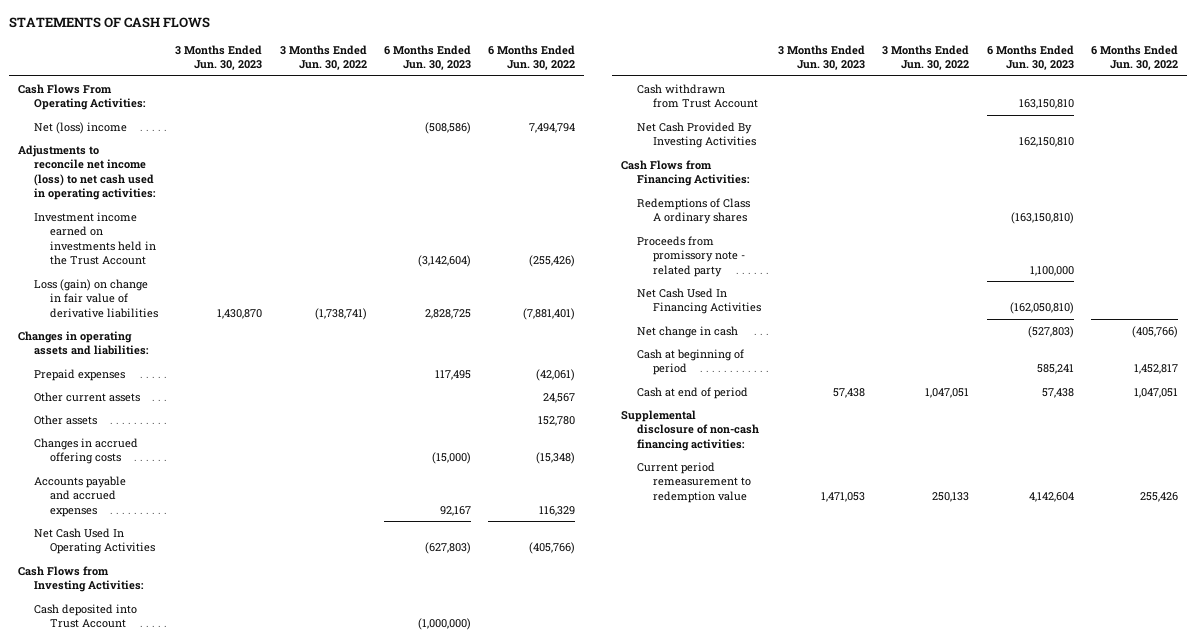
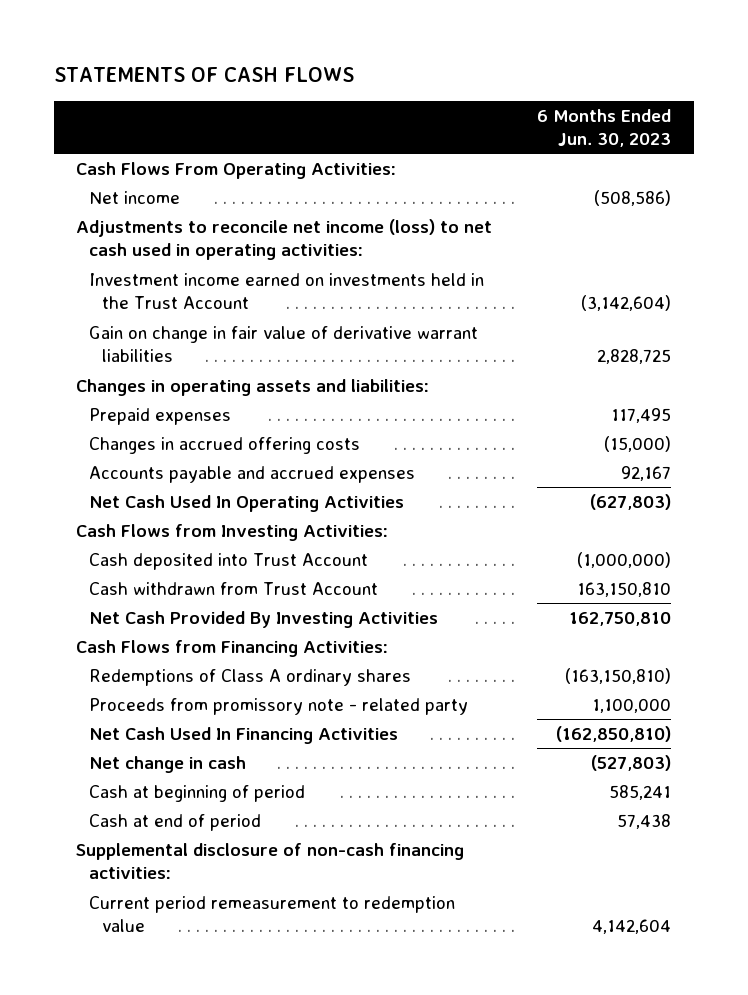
[175,44,263,71] 3 Months Ended Jun. 30, 2023 -> none
[279,44,367,71] 3 Months Ended Jun. 30, 2022 -> none
[488,44,576,71] 6 Months Ended Jun. 30, 2022 -> none
[33,121,127,134] Net (loss) income -> [89,190,181,204] Net income
[33,278,158,318] Loss (gain) on change in fair value of derivative liabilities -> [89,325,479,363] Gain on change in fair value of derivative warrant liabilities
[33,391,140,402] Other current assets -> none
[33,414,97,425] Other assets -> none
[1018,137,1074,148] 162,150,810 -> [569,611,672,626] 162,750,810
[1009,302,1074,315] (162,050,810) -> [556,725,672,742] (162,850,810)

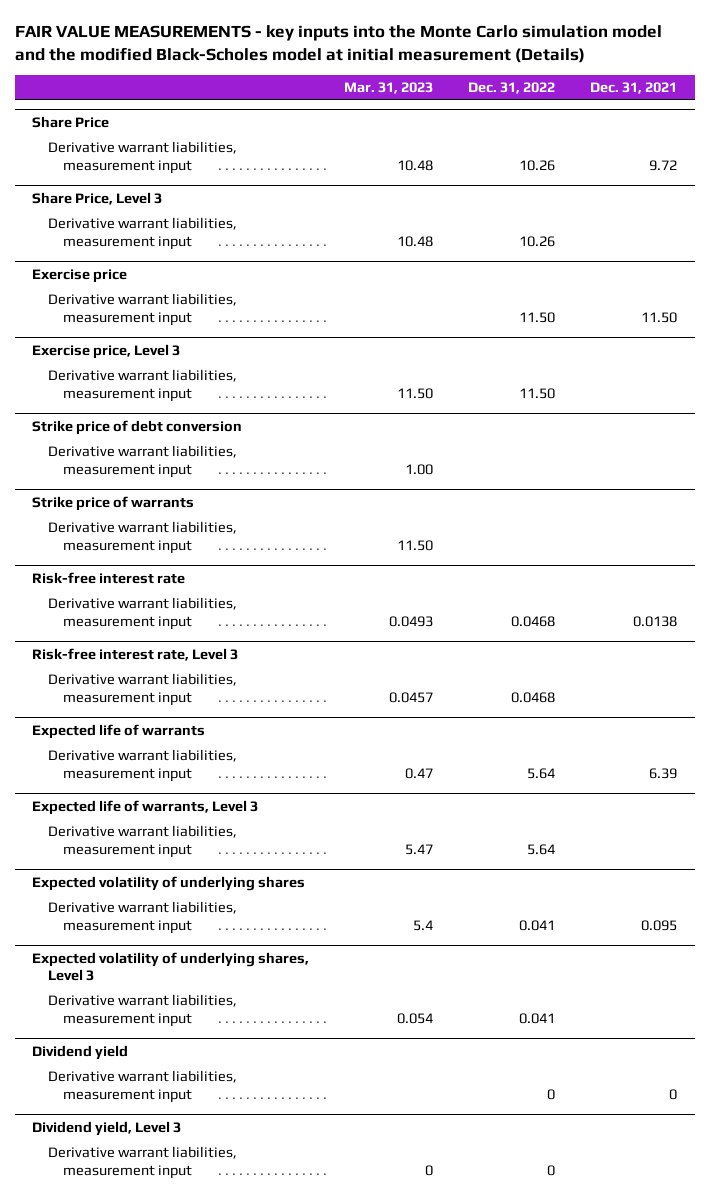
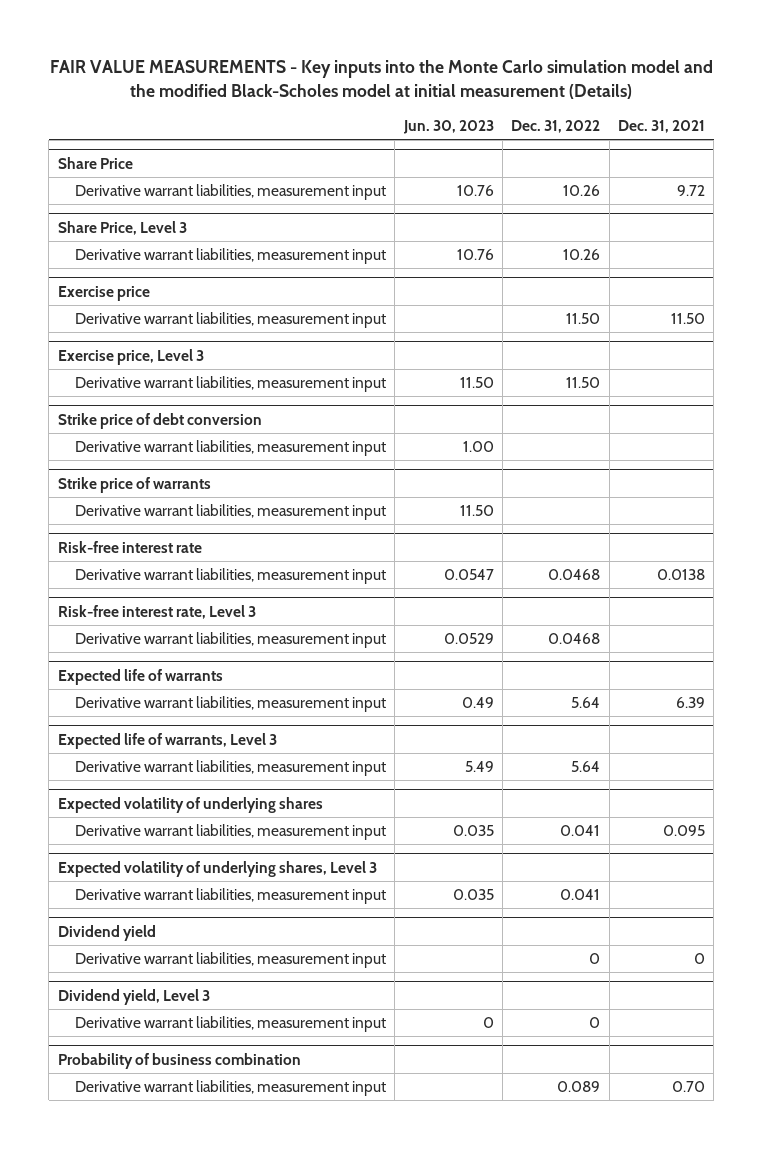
[14,25,662,64] FAIR VALUE MEASUREMENTS - key inputs into the Monte Carlo simulation model and the modified Black-Scholes model at initial measurement (Details) -> [50,59,714,99] FAIR VALUE MEASUREMENTS - Key inputs into the Monte Carlo simulation model and the modified Black-Scholes model at initial measurement (Details)
[344,82,434,95] Mar. 31, 2023 -> none
none -> [402,120,494,135] Jun. 30, 2023
none -> [57,1052,301,1069] Probability of business combination
none -> [74,1079,386,1096] Derivative warrant liabilities, measurement input

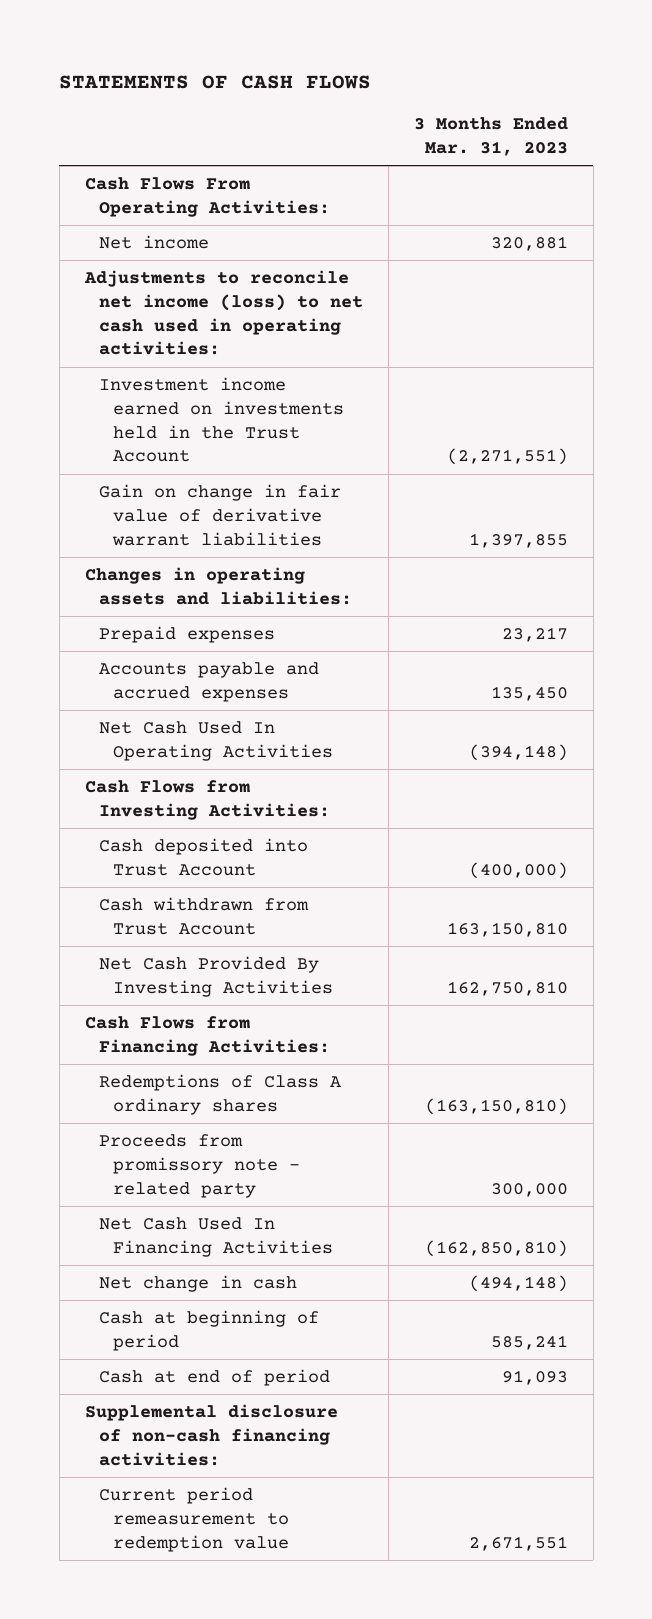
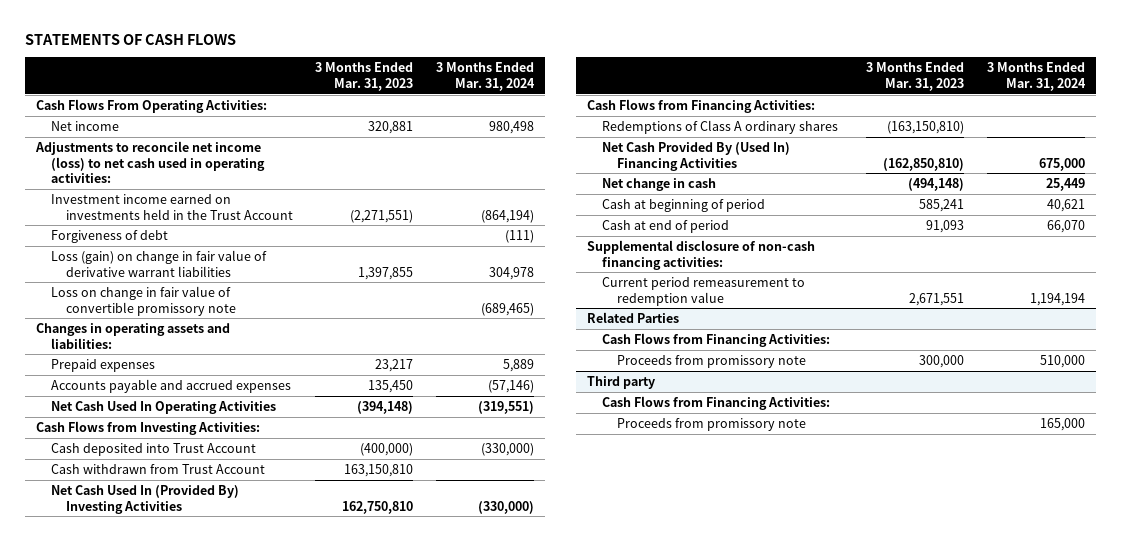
none -> [435,62,535,91] 3 Months Ended Mar. 31, 2024
none -> [50,230,168,244] Forgiveness of debt
[98,483,341,546] Gain on change in fair value of derivative warrant liabilities -> [50,250,267,277] Loss (gain) on change in fair value of derivative warrant liabilities
none -> [50,286,236,316] Loss on change in fair value of convertible promissory note
[98,955,333,997] Net Cash Provided By Investing Activities -> [50,485,239,514] Net Cash Used In (Provided By) Investing Activities
[98,1133,300,1198] Proceeds from promissory note - related party -> none
[98,1216,333,1257] Net Cash Used In Financing Activities -> [602,142,791,171] Net Cash Provided By (Used In) Financing Activities
none -> [587,312,680,324] Related Parties
none -> [602,333,831,348] Cash Flows from Financing Activities:
none -> [616,355,806,369] Proceeds from promissory note
none -> [587,376,656,390] Third party
none -> [602,396,831,411] Cash Flows from Financing Activities:
none -> [616,418,806,432] Proceeds from promissory note

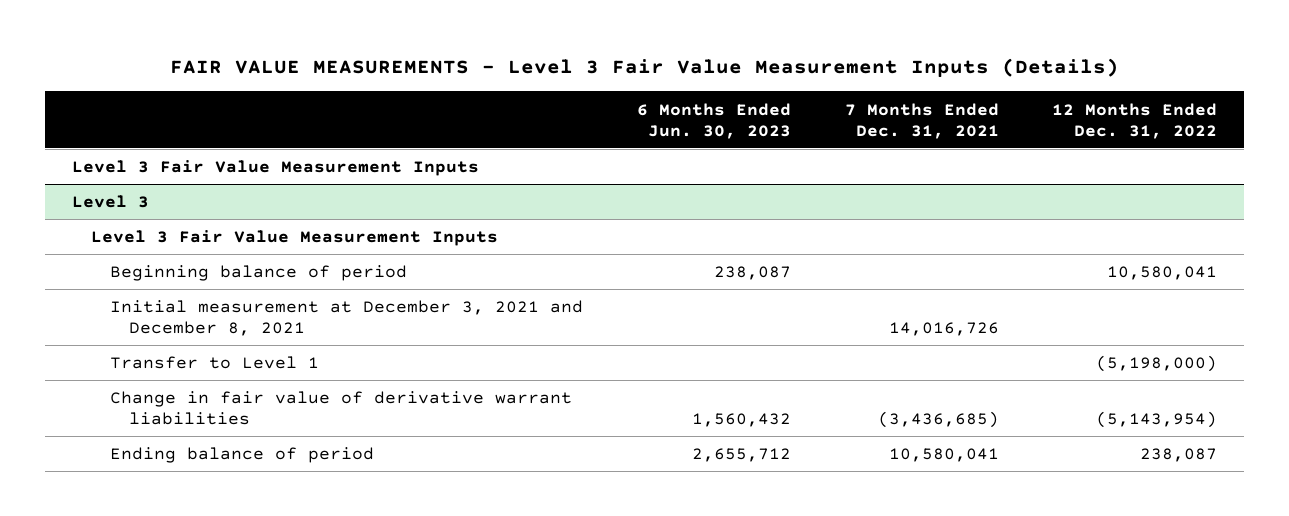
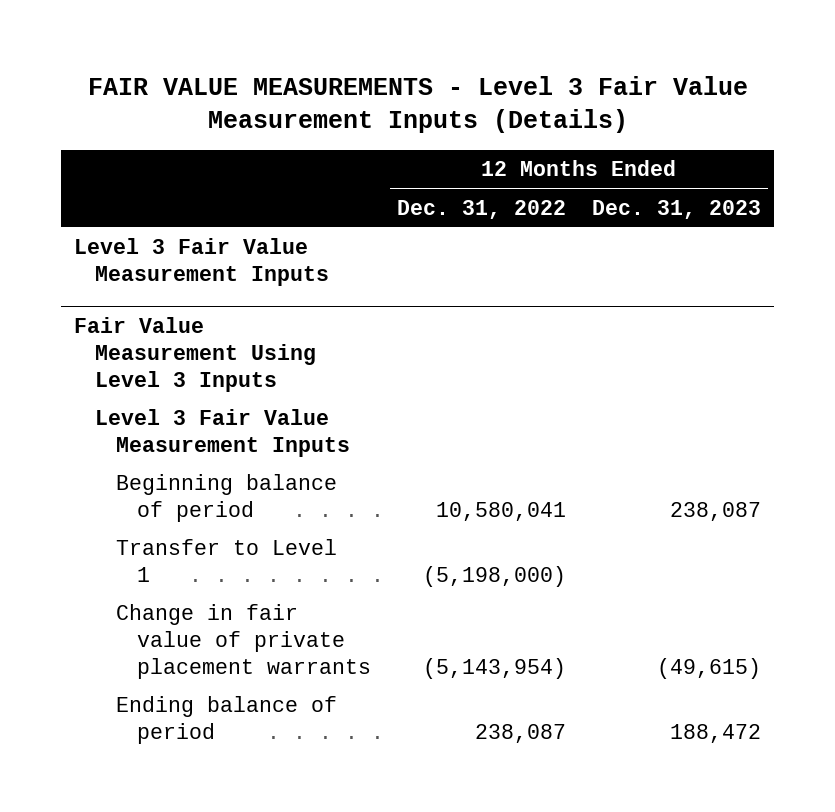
[636,102,791,139] 6 Months Ended Jun. 30, 2023 -> none
[844,102,999,139] 7 Months Ended Dec. 31, 2021 -> none
none -> [592,199,762,219] Dec. 31, 2023
[71,195,149,209] Level 3 -> [74,316,316,392] Fair Value Measurement Using Level 3 Inputs
[109,300,583,337] Initial measurement at December 3, 2021 and December 8, 2021 -> none
[109,391,572,426] Change in fair value of derivative warrant liabilities -> [115,604,371,680] Change in fair value of private placement warrants

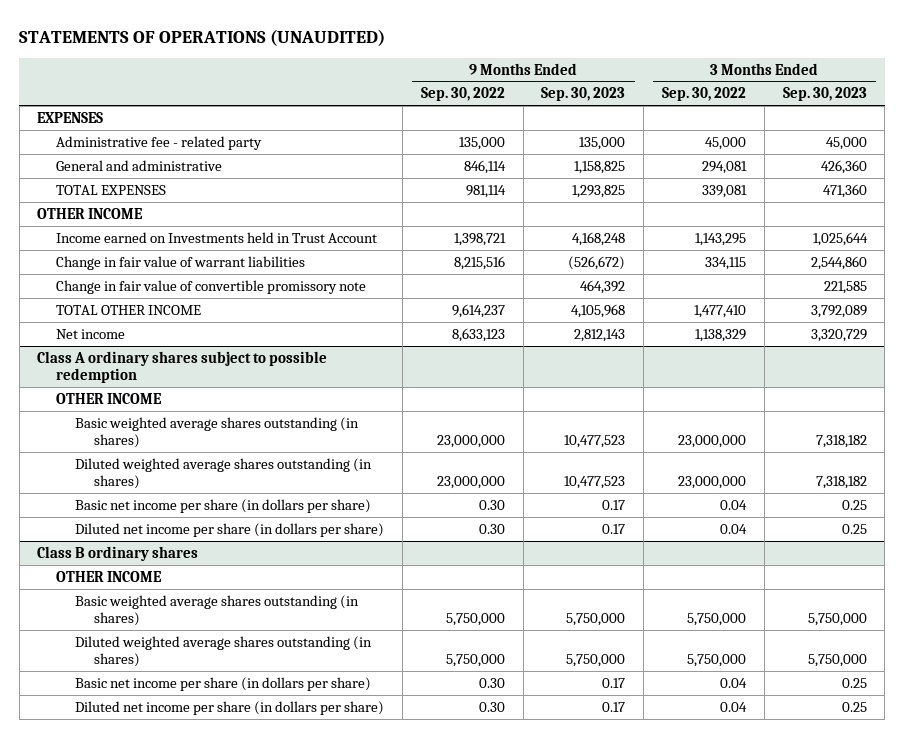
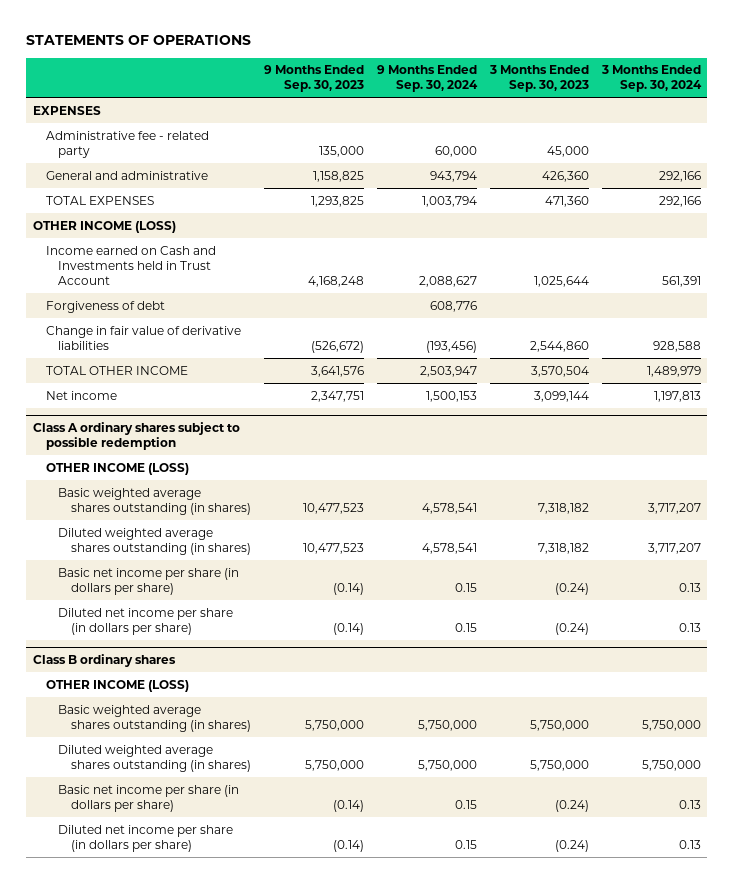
[19,28,386,46] STATEMENTS OF OPERATIONS (UNAUDITED) -> [26,35,252,46] STATEMENTS OF OPERATIONS
[420,87,505,102] Sep. 30, 2022 -> none
[662,87,747,102] Sep. 30, 2022 -> none
none -> [376,65,478,93] 9 Months Ended Sep. 30, 2024
none -> [600,65,702,93] 3 Months Ended Sep. 30, 2024
[56,279,367,294] Change in fair value of convertible promissory note -> none
[37,207,144,219] OTHER INCOME -> [32,220,176,233] OTHER INCOME (LOSS)
[56,231,378,243] Income earned on Investments held in Trust Account -> [45,245,216,285] Income earned on Cash and Investments held in Trust Account
none -> [45,300,165,313] Forgiveness of debt
[56,255,306,270] Change in fair value of warrant liabilities -> [45,325,241,350] Change in fair value of derivative liabilities
[571,303,626,318] 4,105,968 -> [310,365,364,377] 3,641,576
[810,304,867,318] 3,792,089 -> [530,365,589,377] 3,570,504
[574,328,626,342] 2,812,143 -> [310,390,364,402] 2,347,751
[810,328,867,342] 3,320,729 -> [533,390,589,402] 3,099,144
[56,392,163,404] OTHER INCOME -> [45,462,189,475] OTHER INCOME (LOSS)
[602,499,626,510] 0.17 -> [332,582,364,595] (0.14)
[841,499,867,510] 0.25 -> [554,582,589,595] (0.24)
[602,523,626,534] 0.17 -> [332,622,364,635] (0.14)
[841,523,867,534] 0.25 -> [554,622,589,635] (0.24)
[56,570,163,582] OTHER INCOME -> [45,679,189,692] OTHER INCOME (LOSS)
[602,677,626,688] 0.17 -> [332,799,364,812] (0.14)
[841,677,867,688] 0.25 -> [554,799,589,812] (0.24)
[602,701,626,712] 0.17 -> [332,839,364,852] (0.14)
[841,701,867,712] 0.25 -> [554,839,589,852] (0.24)

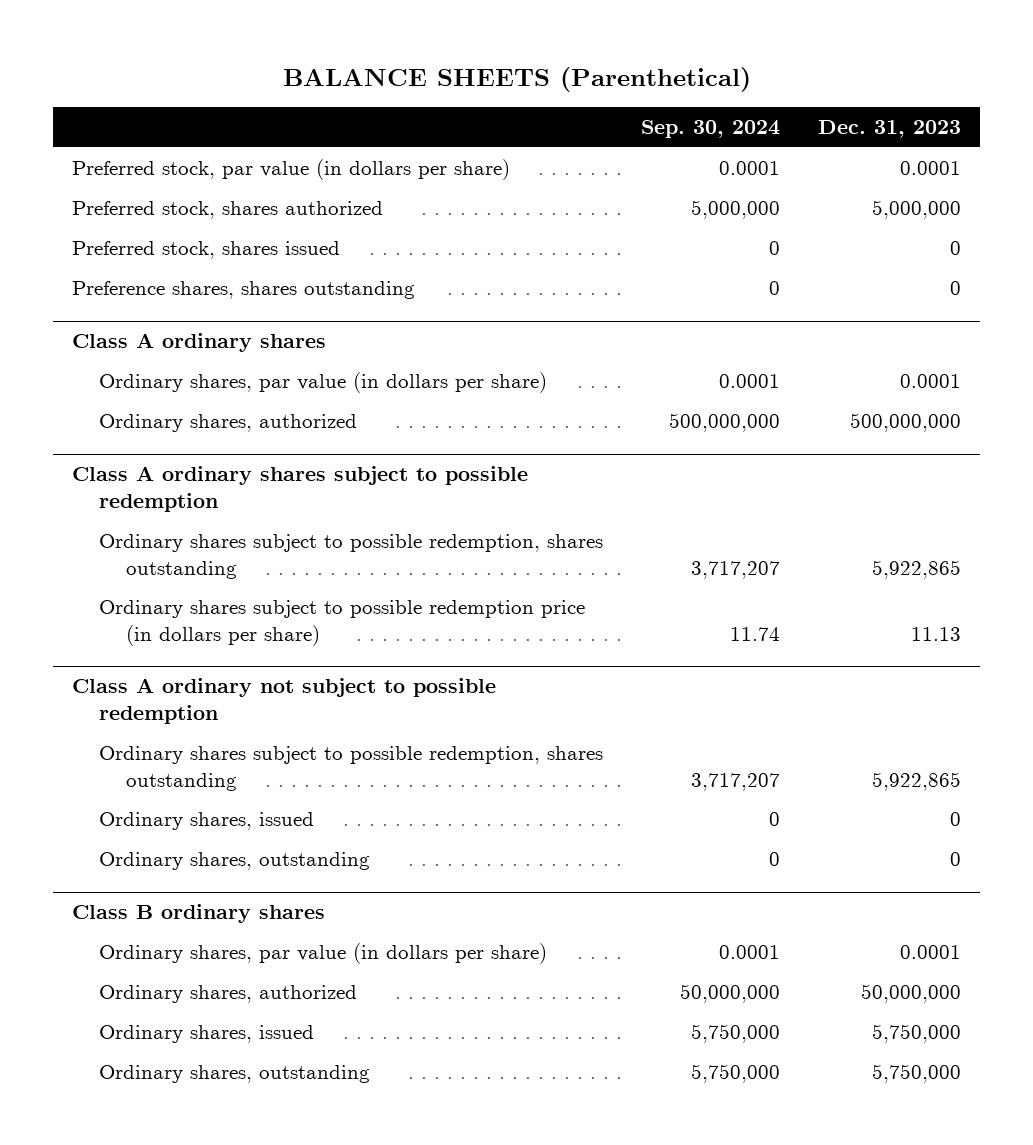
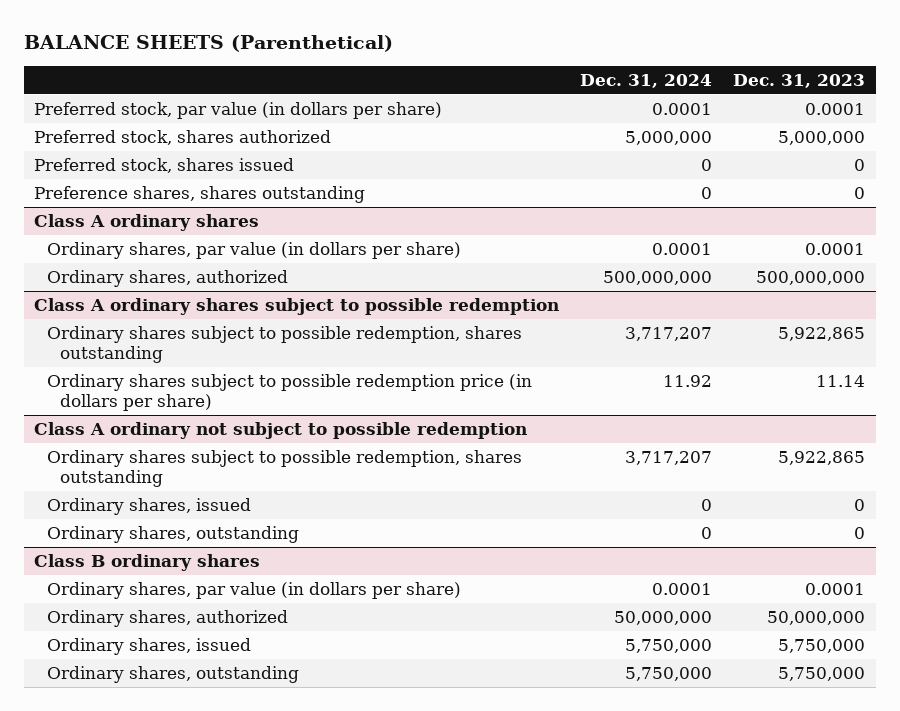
[641,120,781,139] Sep. 30, 2024 -> none
none -> [580,73,713,88] Dec. 31, 2024
[911,626,962,641] 11.13 -> [816,375,866,388] 11.14

